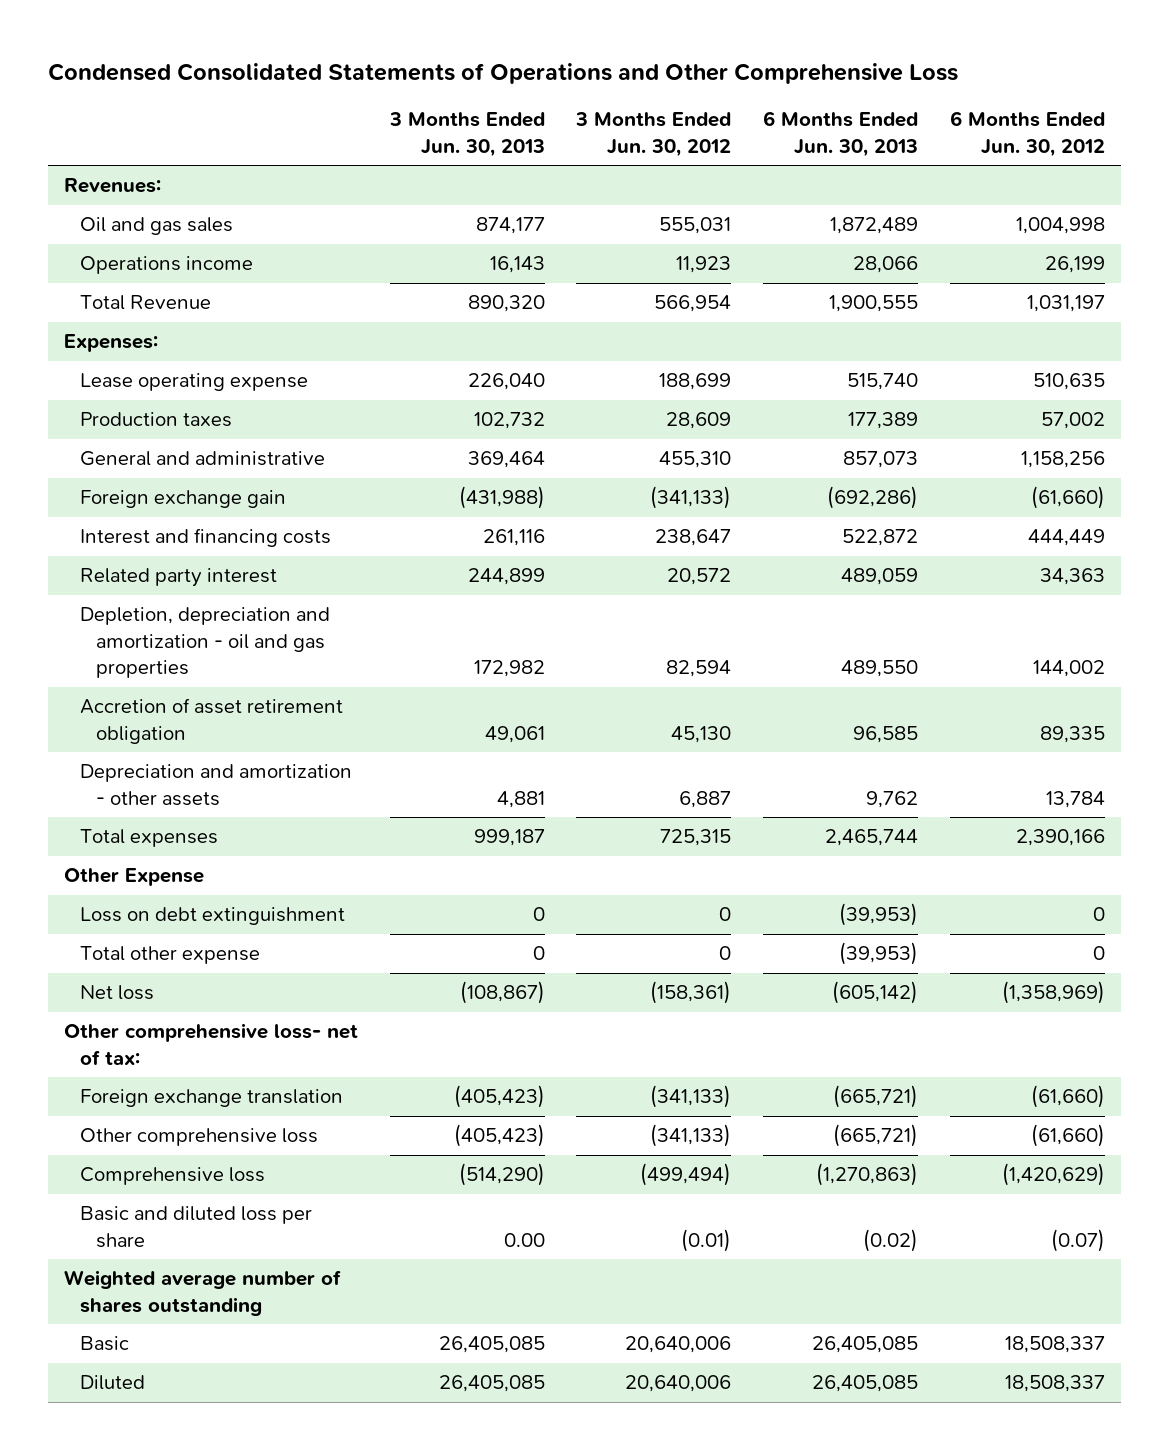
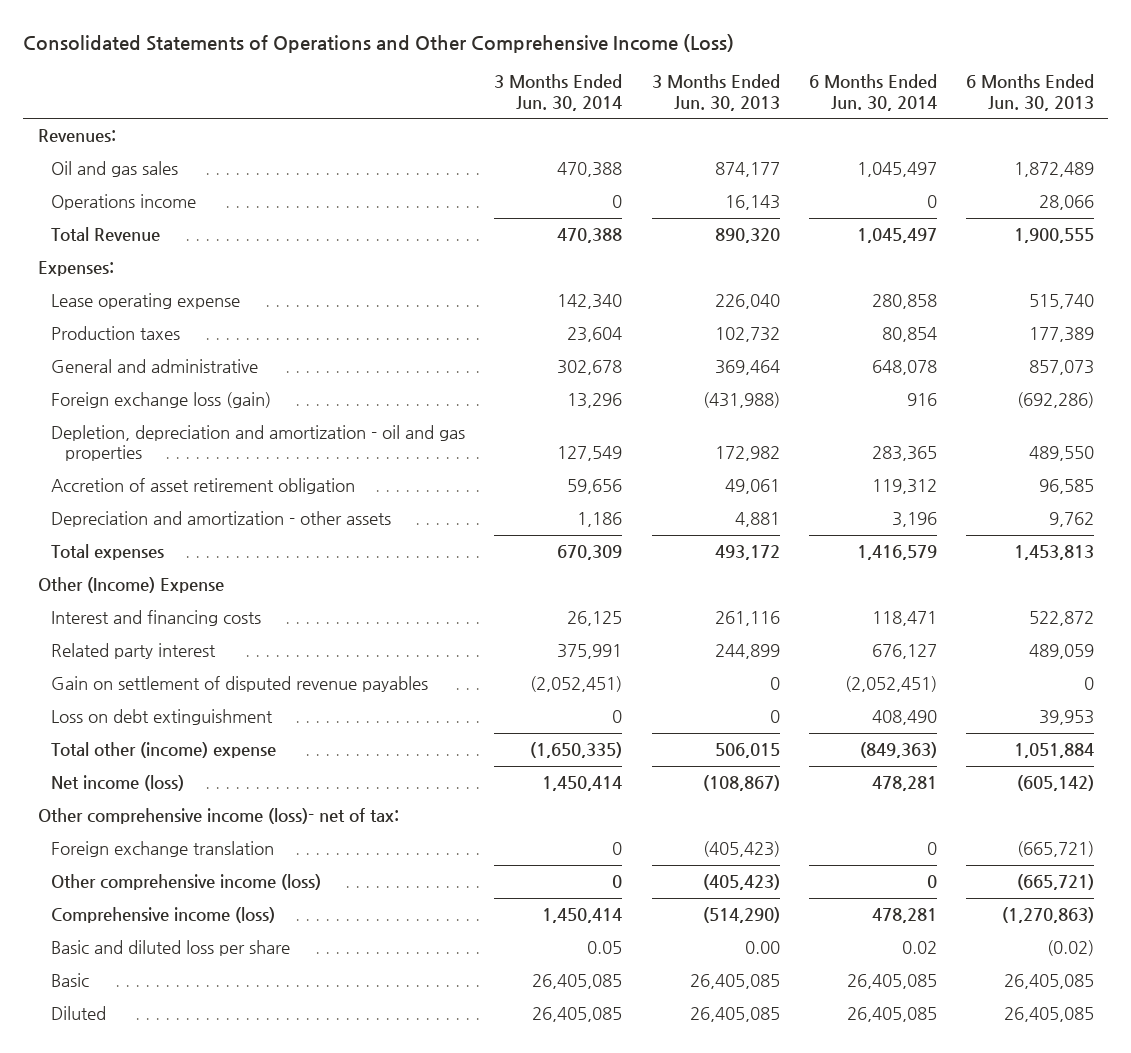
[47,62,958,84] Condensed Consolidated Statements of Operations and Other Comprehensive Loss -> [23,33,735,53] Consolidated Statements of Operations and Other Comprehensive Income (Loss)
[575,112,732,157] 3 Months Ended Jun. 30, 2012 -> none
[950,111,1106,157] 6 Months Ended Jun. 30, 2012 -> none
none -> [494,74,623,111] 3 Months Ended Jun. 30, 2014
none -> [808,74,937,111] 6 Months Ended Jun. 30, 2014
[80,490,287,509] Foreign exchange gain -> [51,392,272,409] Foreign exchange loss (gain)
[473,829,545,847] 999,187 -> [714,545,780,561] 493,172
[825,829,919,847] 2,465,744 -> [1013,545,1094,561] 1,453,813
[63,868,204,887] Other Expense -> [37,577,224,594] Other (Income) Expense
[80,528,332,548] Interest and financing costs -> [51,610,262,627] Interest and financing costs
[80,568,278,588] Related party interest -> [51,643,217,660] Related party interest
none -> [51,676,429,693] Gain on settlement of disputed revenue payables
[839,903,919,927] (39,953) -> [1038,710,1094,726] 39,953
[80,946,261,965] Total other expense -> [51,742,277,759] Total other (income) expense
[532,946,545,961] 0 -> [714,743,780,759] 506,015
[839,942,919,966] (39,953) -> [1013,743,1094,759] 1,051,884
[80,985,155,1001] Net loss -> [51,775,185,792] Net income (loss)
[63,1023,358,1065] Other comprehensive loss- net of tax: -> [37,808,399,825] Other comprehensive income (loss)- net of tax:
[80,1128,319,1147] Other comprehensive loss -> [51,874,322,891] Other comprehensive income (loss)
[80,1167,266,1186] Comprehensive loss -> [51,907,276,924] Comprehensive income (loss)
[63,1270,341,1316] Weighted average number of shares outstanding -> none

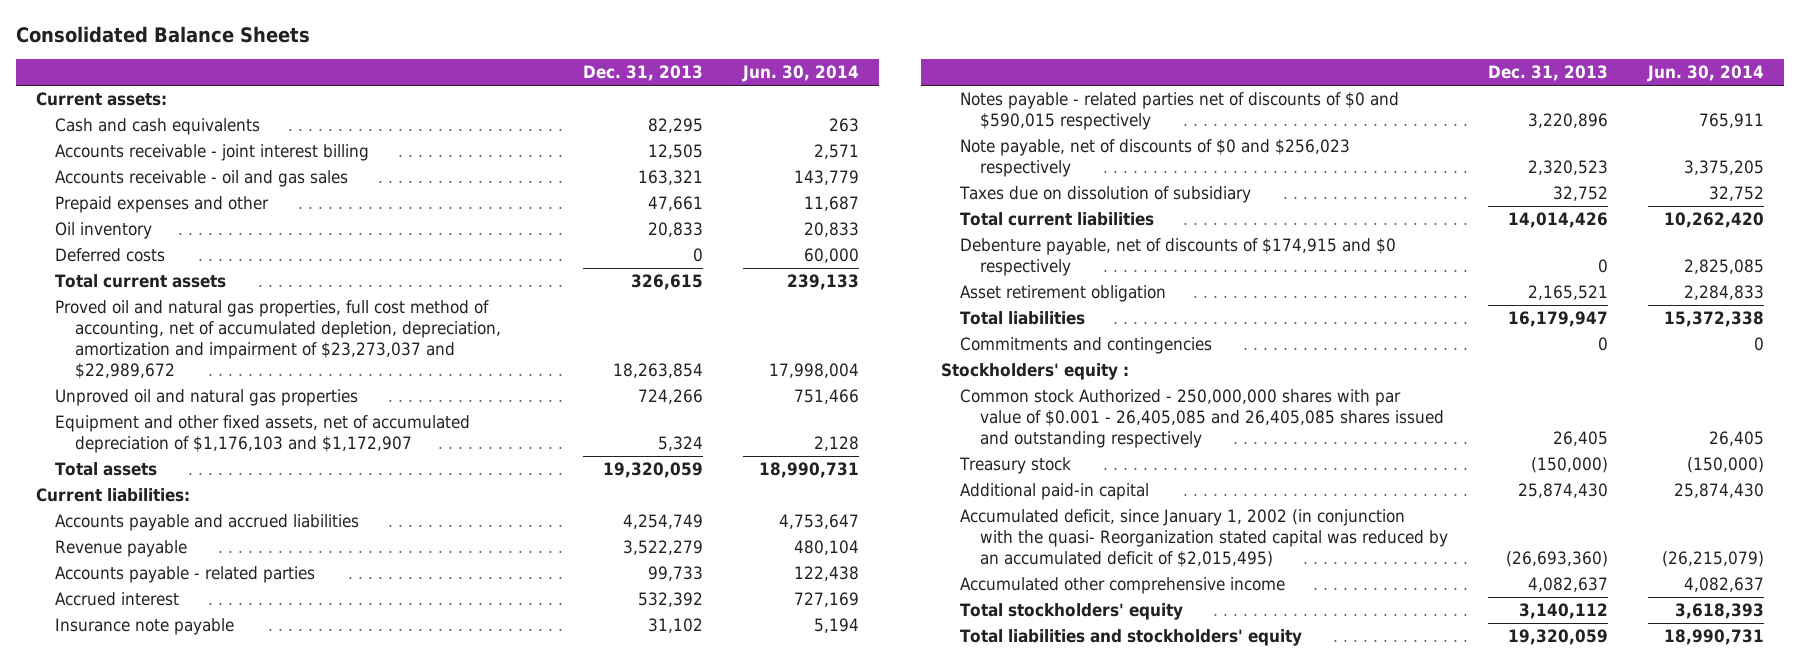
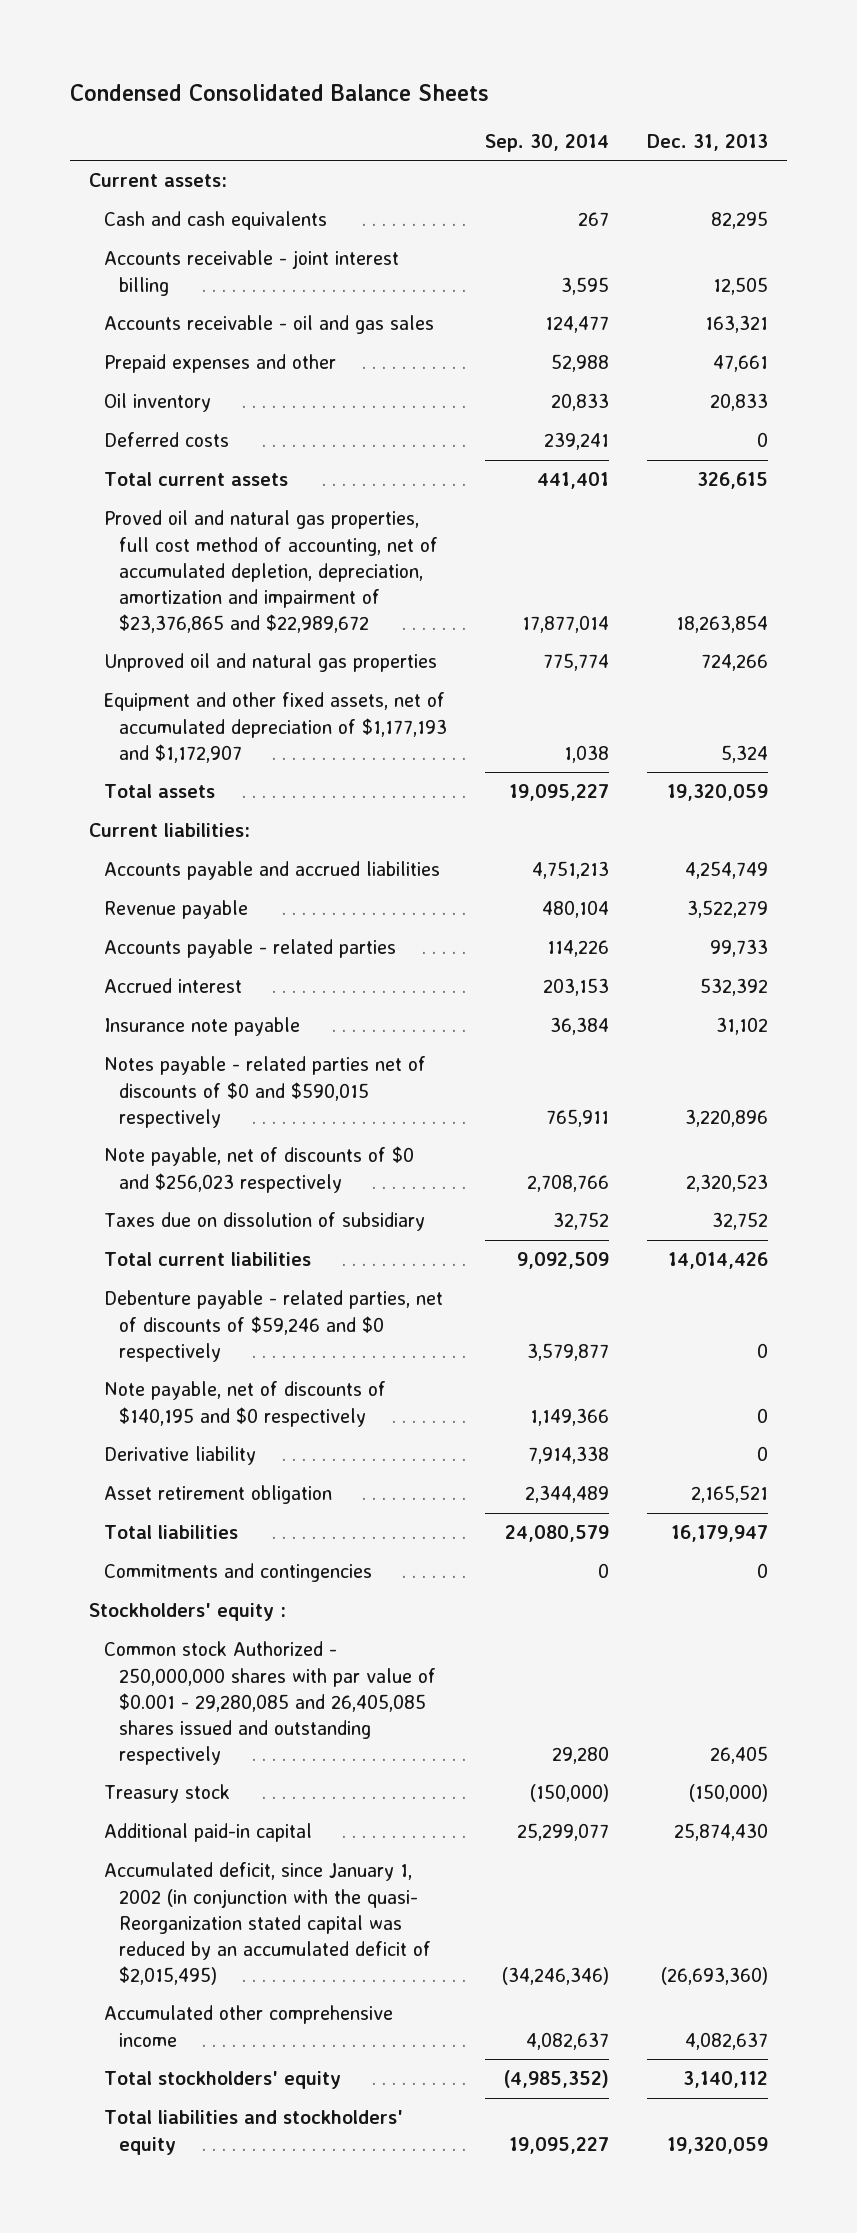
[15,26,310,44] Consolidated Balance Sheets -> [69,84,489,102] Condensed Consolidated Balance Sheets
[741,65,859,83] Jun. 30, 2014 -> none
none -> [484,133,609,152] Sep. 30, 2014
[55,300,501,379] Proved oil and natural gas properties, full cost method of accounting, net of accumulated depletion, depreciation, amortization and impairment of $23,273,037 and $22,989,672 -> [103,510,438,633] Proved oil and natural gas properties, full cost method of accounting, net of accumulated depletion, depreciation, amortization and impairment of $23,376,865 and $22,989,672
[55,415,471,454] Equipment and other fixed assets, net of accumulated depreciation of $1,176,103 and $1,172,907 -> [103,692,447,763] Equipment and other fixed assets, net of accumulated depreciation of $1,177,193 and $1,172,907
[960,238,1397,277] Debenture payable, net of discounts of $174,915 and $0 respectively -> [103,1290,443,1362] Debenture payable - related parties, net of discounts of $59,246 and $0 respectively
none -> [103,1381,386,1427] Note payable, net of discounts of $140,195 and $0 respectively
none -> [103,1446,256,1466] Derivative liability
[960,389,1444,448] Common stock Authorized - 250,000,000 shares with par value of $0.001 - 26,405,085 and 26,405,085 shares issued and outstanding respectively -> [103,1641,436,1765] Common stock Authorized - 250,000,000 shares with par value of $0.001 - 29,280,085 and 26,405,085 shares issued and outstanding respectively

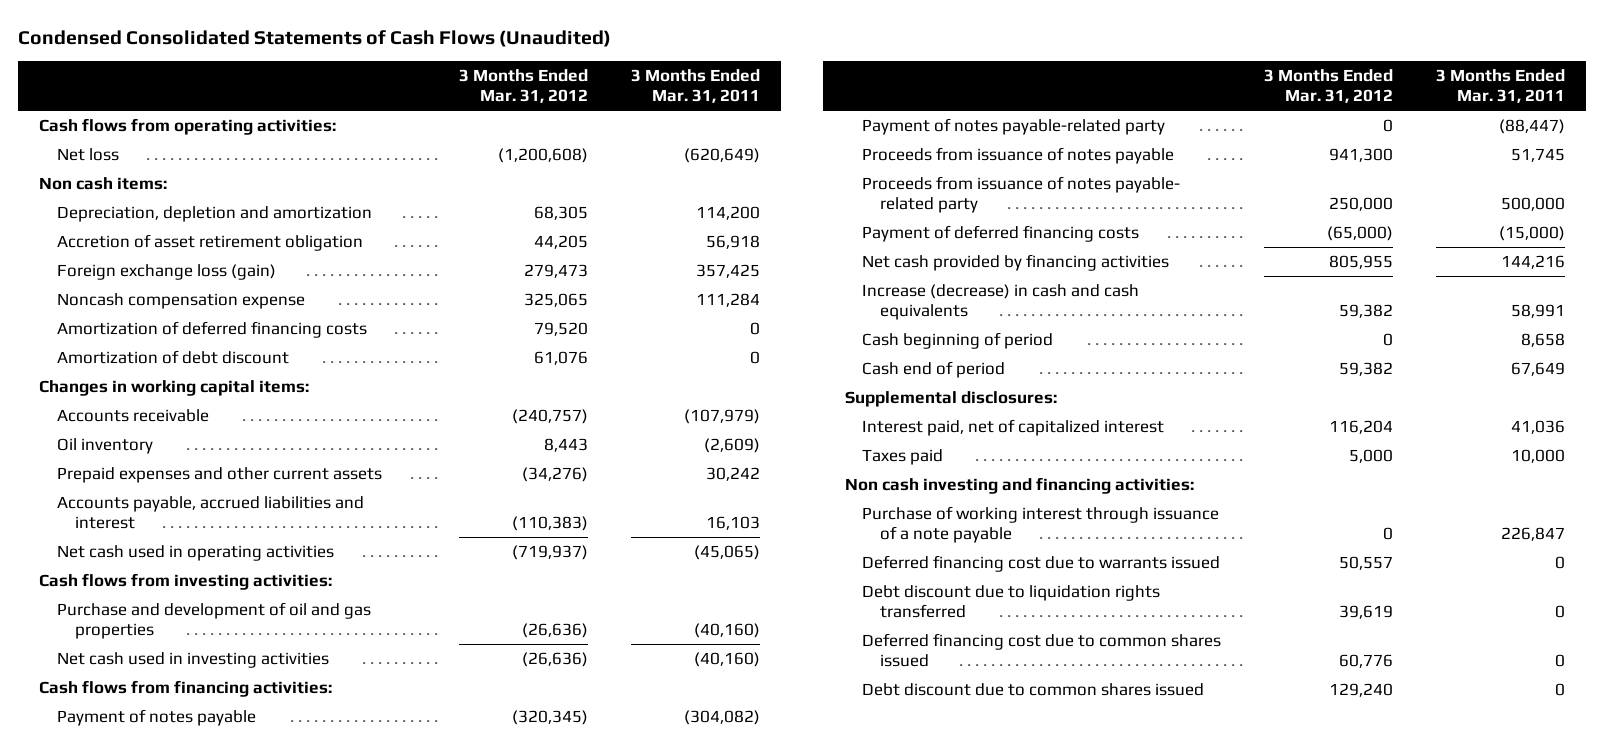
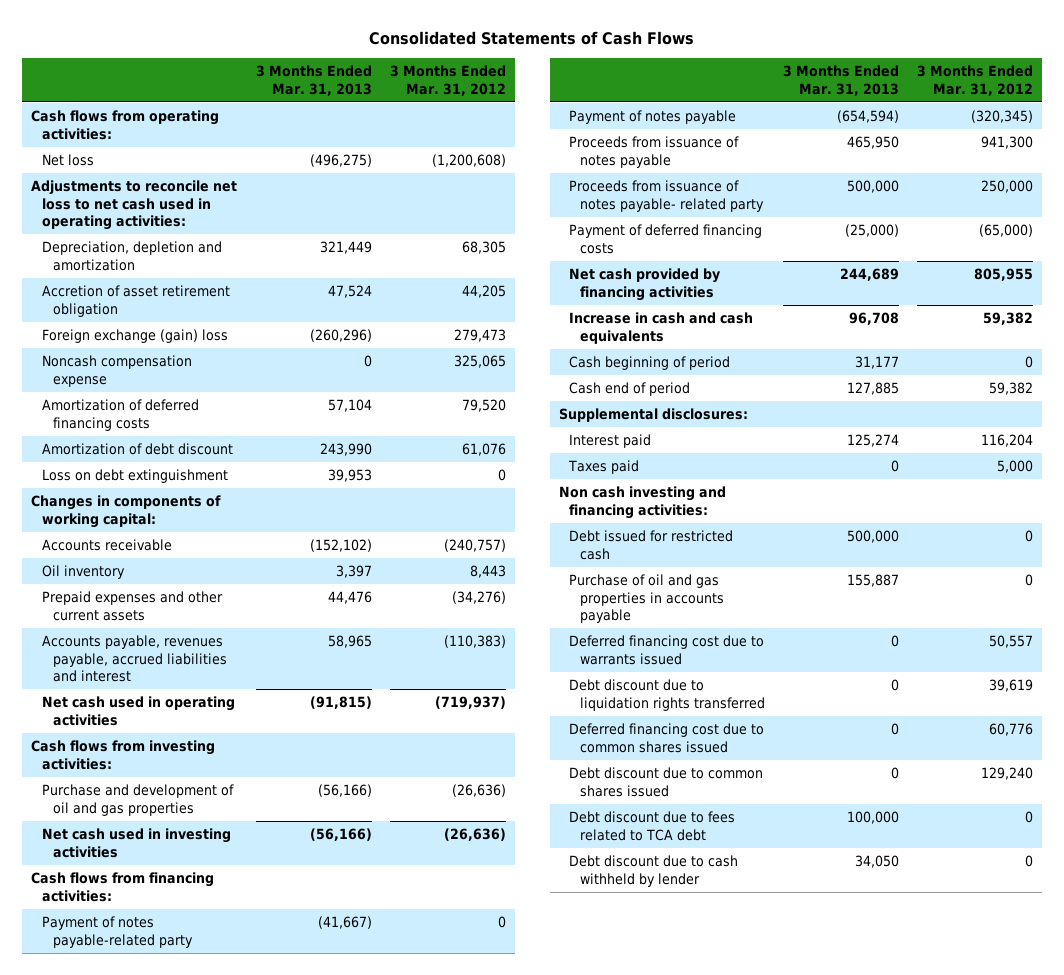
[18,30,612,48] Condensed Consolidated Statements of Cash Flows (Unaudited) -> [369,30,695,45] Consolidated Statements of Cash Flows
[630,69,760,104] 3 Months Ended Mar. 31, 2011 -> none
none -> [255,65,372,96] 3 Months Ended Mar. 31, 2013
[39,176,168,190] Non cash items: -> [31,180,238,231] Adjustments to reconcile net loss to net cash used in operating activities:
[57,263,277,280] Foreign exchange loss (gain) -> [42,329,229,344] Foreign exchange (gain) loss
none -> [42,469,229,484] Loss on debt extinguishment
[39,379,310,396] Changes in working capital items: -> [31,495,222,528] Changes in components of working capital:
[57,495,365,530] Accounts payable, accrued liabilities and interest -> [42,635,227,683] Accounts payable, revenues payable, accrued liabilities and interest
[57,708,257,726] Payment of notes payable -> [569,110,737,125] Payment of notes payable
[862,283,1140,321] Increase (decrease) in cash and cash equivalents -> [569,312,754,344] Increase in cash and cash equivalents
[862,418,1165,436] Interest paid, net of capitalized interest -> [569,434,652,449] Interest paid
[862,505,1220,544] Purchase of working interest through issuance of a note payable -> none
none -> [569,530,734,560] Debt issued for restricted cash
none -> [569,574,725,624] Purchase of oil and gas properties in accounts payable
none -> [569,811,736,841] Debt discount due to fees related to TCA debt
none -> [569,855,739,887] Debt discount due to cash withheld by lender

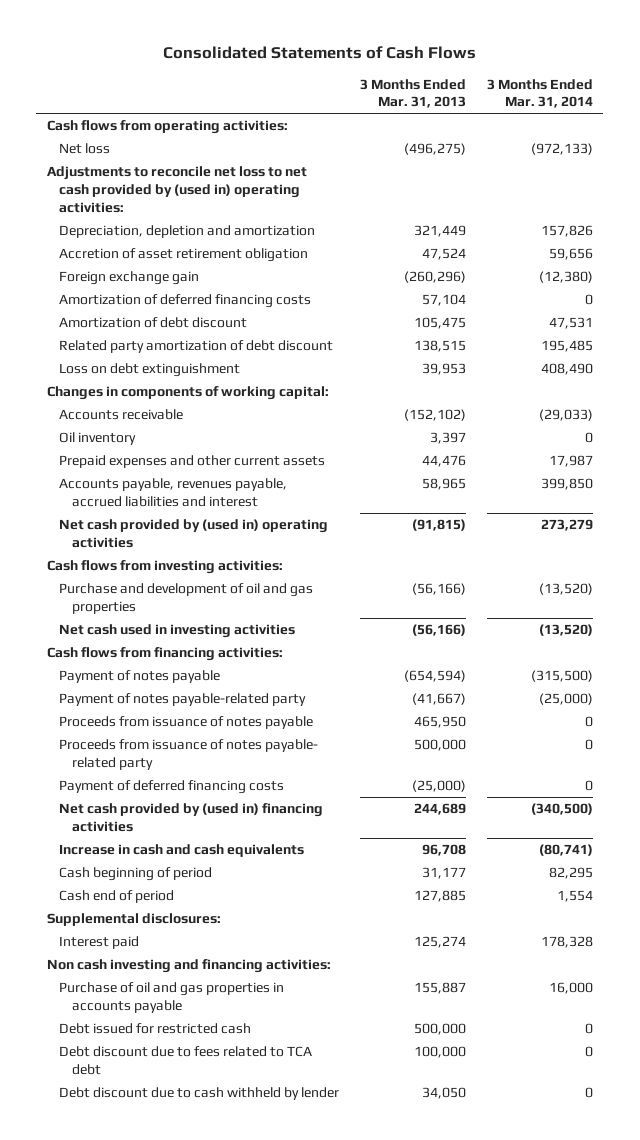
[389,65,506,96] 3 Months Ended Mar. 31, 2012 -> none
none -> [487,78,594,109] 3 Months Ended Mar. 31, 2014
[31,180,238,231] Adjustments to reconcile net loss to net cash used in operating activities: -> [46,166,307,213] Adjustments to reconcile net loss to net cash provided by (used in) operating activities:
[42,355,193,387] Noncash compensation expense -> none
[42,329,229,344] Foreign exchange (gain) loss -> [59,271,200,286] Foreign exchange gain
[319,443,372,457] 243,990 -> [414,317,467,330] 105,475
none -> [59,340,334,354] Related party amortization of debt discount
[42,696,236,726] Net cash used in operating activities -> [59,519,329,549] Net cash provided by (used in) operating activities
[42,916,193,948] Payment of notes payable-related party -> [59,693,307,707] Payment of notes payable-related party
[569,268,721,301] Net cash provided by financing activities -> [59,803,324,833] Net cash provided by (used in) financing activities
[568,460,640,475] Taxes paid -> none
[569,635,765,665] Deferred financing cost due to warrants issued -> none
[569,679,766,711] Debt discount due to liquidation rights transferred -> none
[569,723,765,753] Deferred financing cost due to common shares issued -> none
[569,767,764,797] Debt discount due to common shares issued -> none
[569,530,734,560] Debt issued for restricted cash -> [59,1023,252,1035] Debt issued for restricted cash

